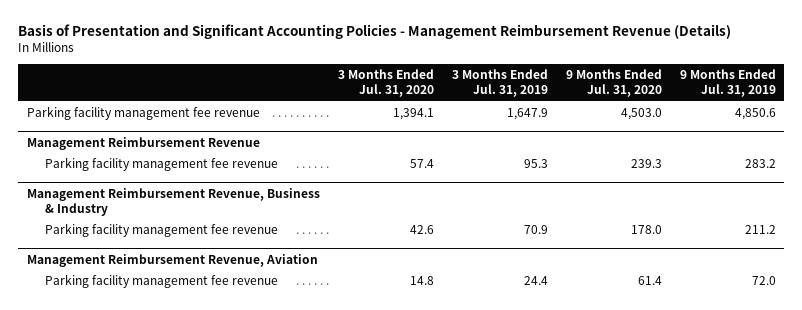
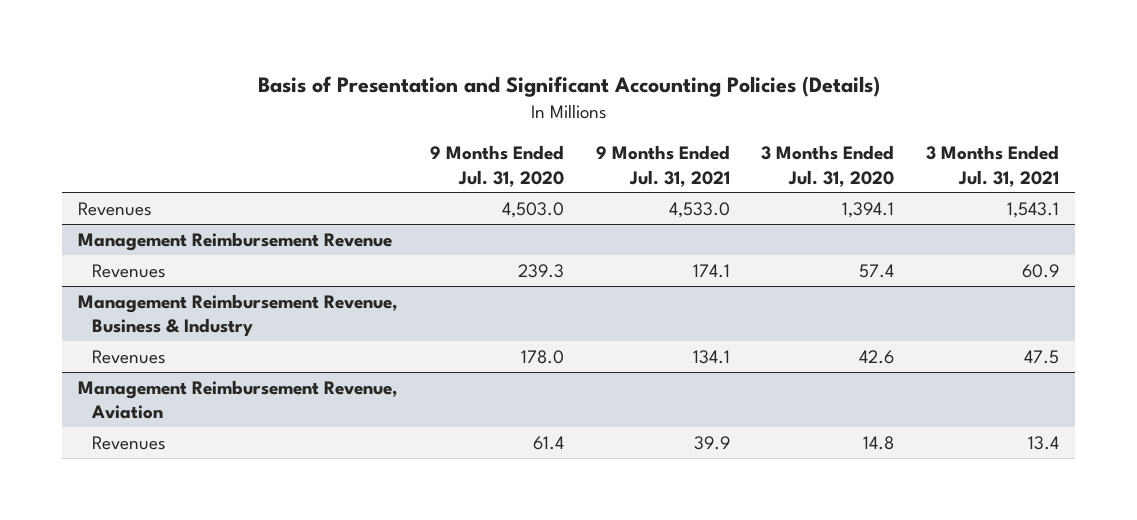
[17,24,731,40] Basis of Presentation and Significant Accounting Policies - Management Reimbursement Revenue (Details) -> [257,76,880,98] Basis of Presentation and Significant Accounting Policies (Details)
[451,69,548,97] 3 Months Ended Jul. 31, 2019 -> none
[679,69,776,97] 9 Months Ended Jul. 31, 2019 -> none
none -> [595,145,730,187] 9 Months Ended Jul. 31, 2021
none -> [926,145,1060,187] 3 Months Ended Jul. 31, 2021
[26,106,260,121] Parking facility management fee revenue -> [78,201,153,216] Revenues
[44,157,278,172] Parking facility management fee revenue -> [91,263,166,278] Revenues
[44,223,278,238] Parking facility management fee revenue -> [91,349,166,364] Revenues
[44,274,278,289] Parking facility management fee revenue -> [91,435,166,450] Revenues

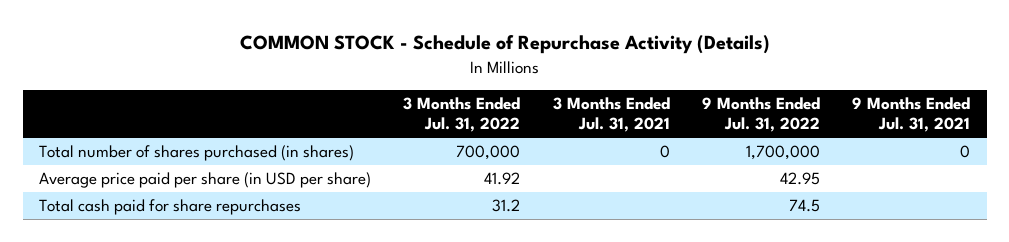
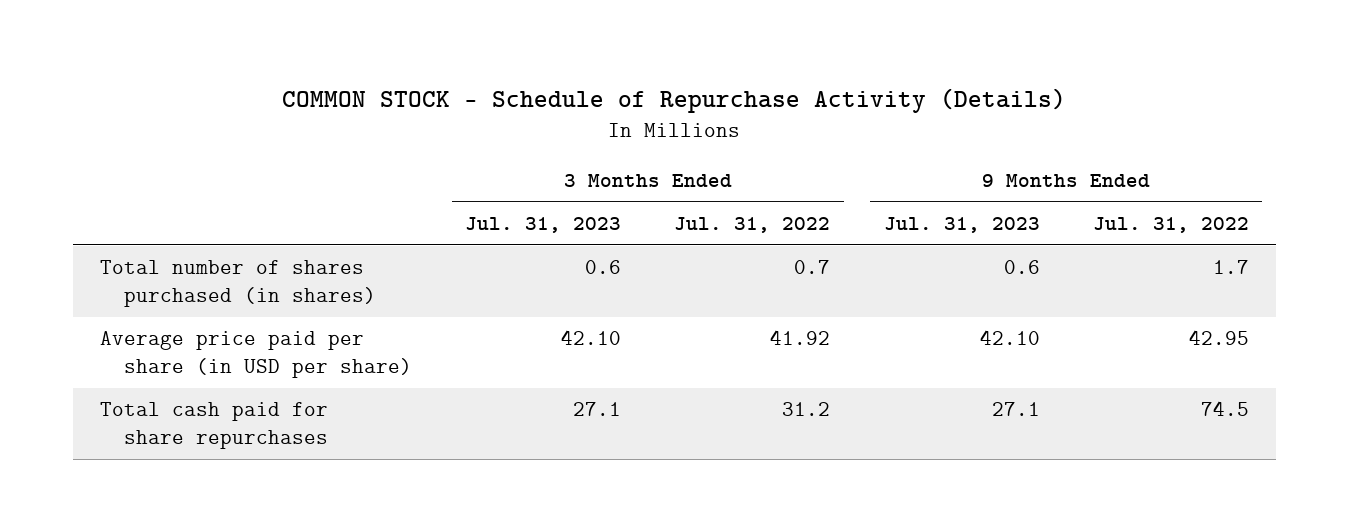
[552,97,670,133] 3 Months Ended Jul. 31, 2021 -> none
[852,97,971,133] 9 Months Ended Jul. 31, 2021 -> none
none -> [465,217,622,234] Jul. 31, 2023
none -> [883,217,1040,234] Jul. 31, 2023
[456,145,521,161] 700,000 -> [794,260,831,275] 0.7
[745,145,820,161] 1,700,000 -> [1213,260,1250,275] 1.7

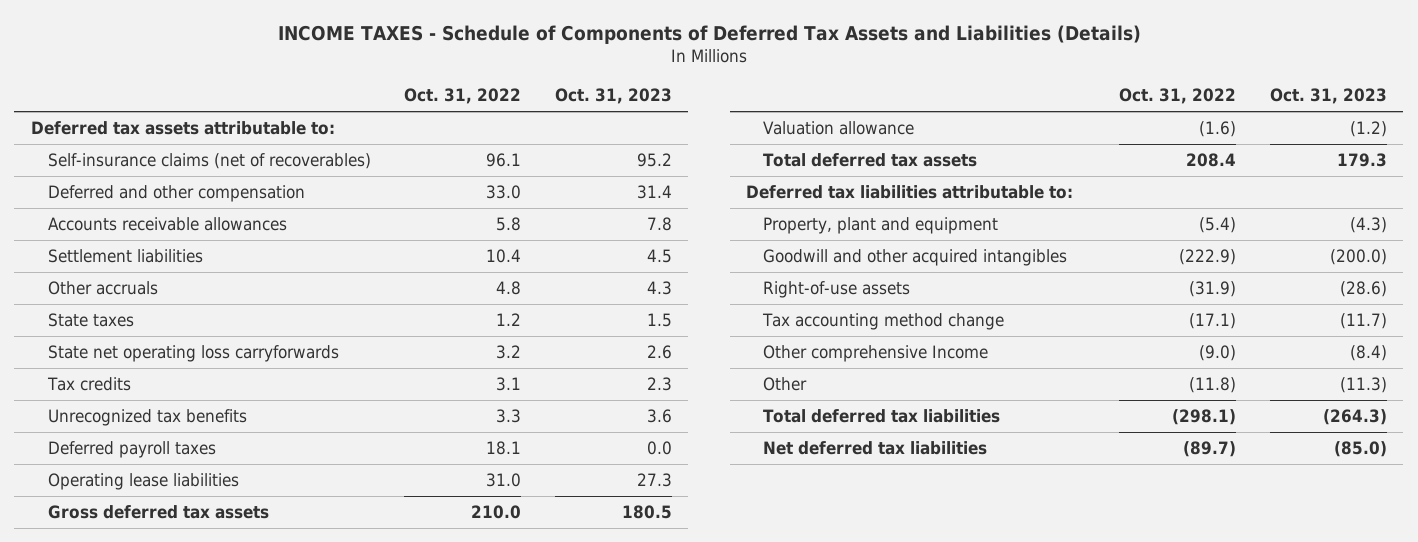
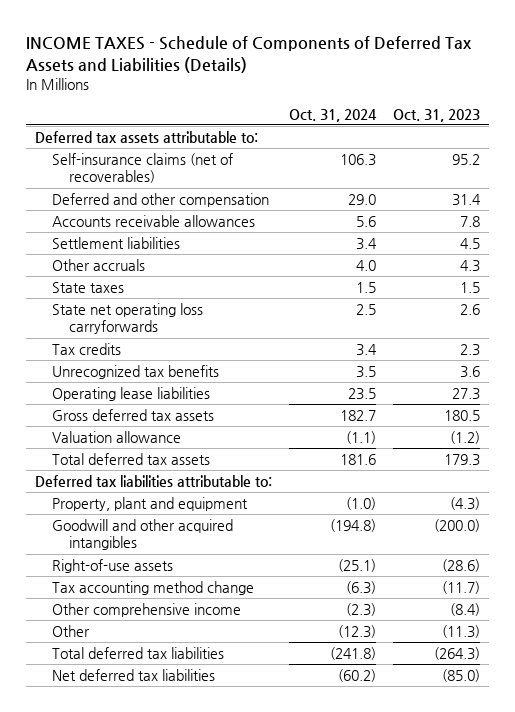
[404,88,522,105] Oct. 31, 2022 -> none
none -> [288,108,377,122] Oct. 31, 2024
[48,441,217,459] Deferred payroll taxes -> none
[763,345,989,363] Other comprehensive Income -> [52,603,242,618] Other comprehensive income

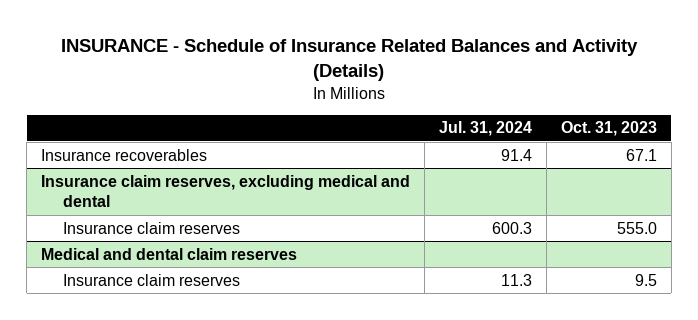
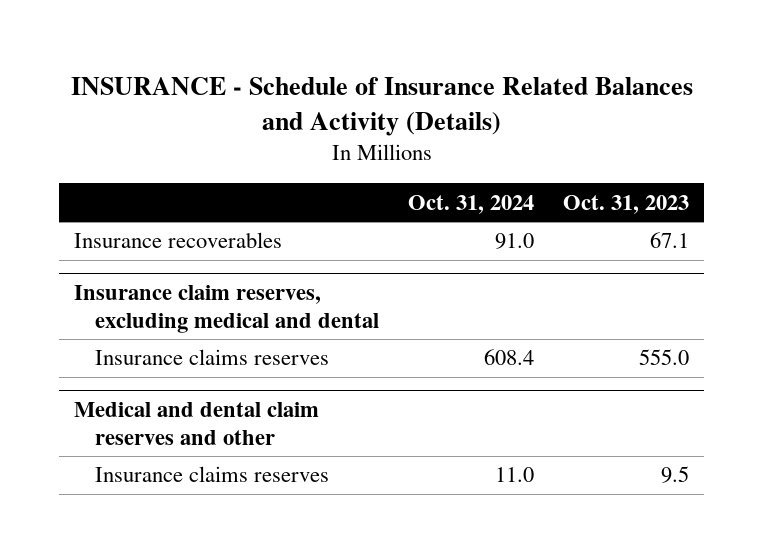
[438,121,532,137] Jul. 31, 2024 -> none
none -> [407,194,534,214] Oct. 31, 2024
[62,221,240,234] Insurance claim reserves -> [94,349,329,366] Insurance claims reserves
[41,247,298,260] Medical and dental claim reserves -> [74,402,320,445] Medical and dental claim reserves and other
[62,273,240,286] Insurance claim reserves -> [94,466,329,483] Insurance claims reserves

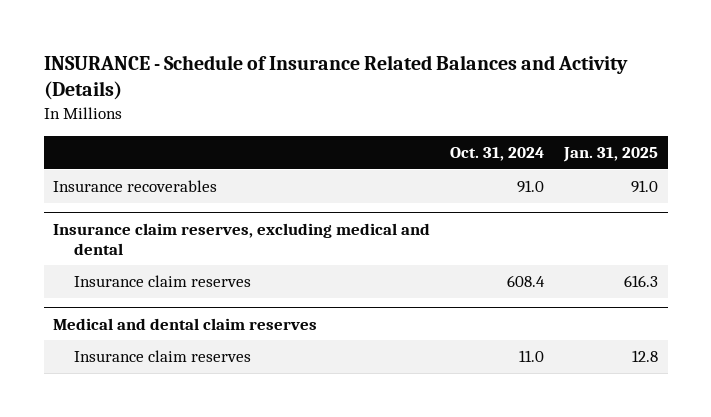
[563,194,690,214] Oct. 31, 2023 -> none
none -> [562,147,658,163] Jan. 31, 2025
[94,349,329,366] Insurance claims reserves -> [74,275,252,288] Insurance claim reserves
[74,402,320,445] Medical and dental claim reserves and other -> [53,317,318,330] Medical and dental claim reserves
[94,466,329,483] Insurance claims reserves -> [74,350,252,363] Insurance claim reserves

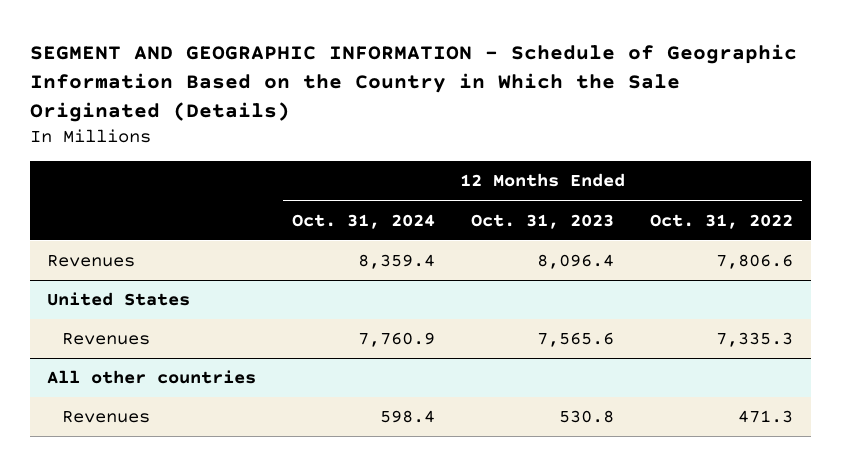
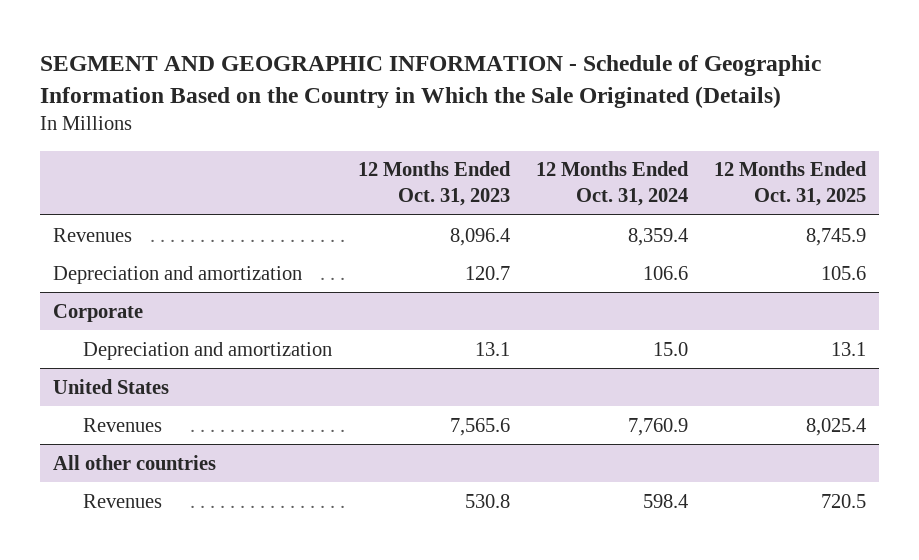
[650,213,794,229] Oct. 31, 2022 -> none
none -> [714,161,868,207] 12 Months Ended Oct. 31, 2025
none -> [52,265,302,284] Depreciation and amortization
none -> [52,303,143,322] Corporate
none -> [83,341,333,360] Depreciation and amortization

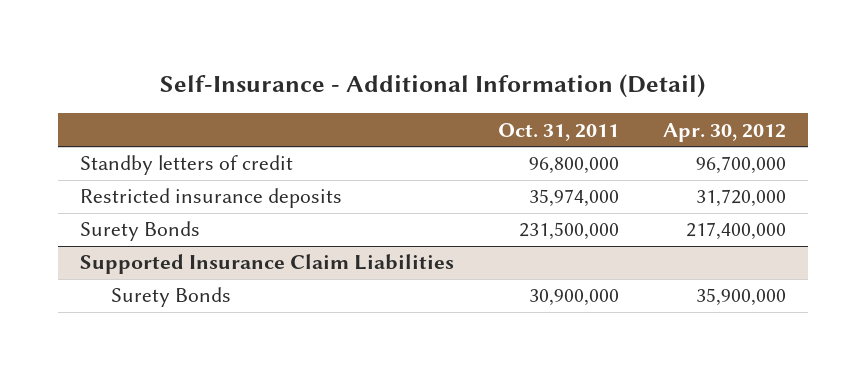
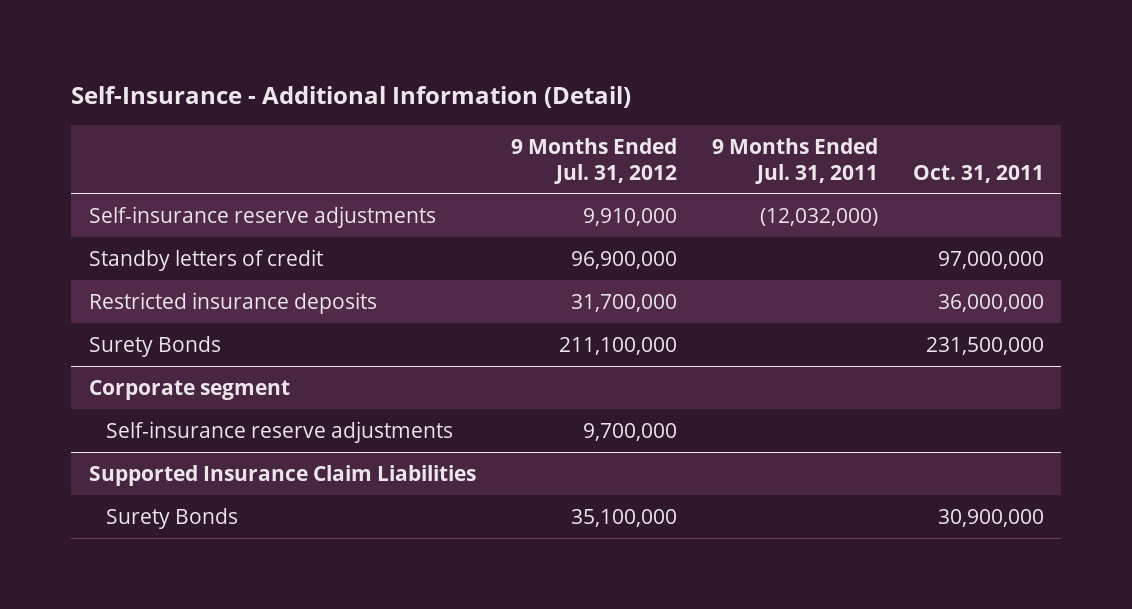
[663,122,787,142] Apr. 30, 2012 -> none
none -> [510,137,677,184] 9 Months Ended Jul. 31, 2012
none -> [711,137,878,184] 9 Months Ended Jul. 31, 2011
none -> [88,205,436,228] Self-insurance reserve adjustments
[529,157,620,175] 96,800,000 -> [937,250,1044,269] 97,000,000
[529,189,620,208] 35,974,000 -> [937,293,1044,312] 36,000,000
none -> [88,379,290,400] Corporate segment
none -> [105,420,453,443] Self-insurance reserve adjustments

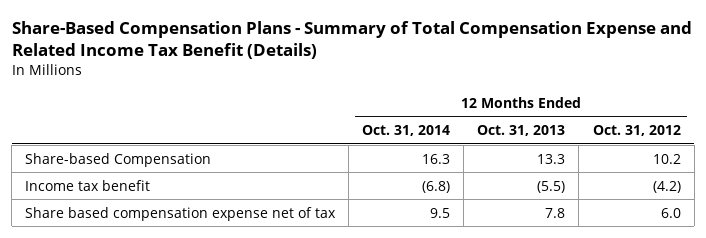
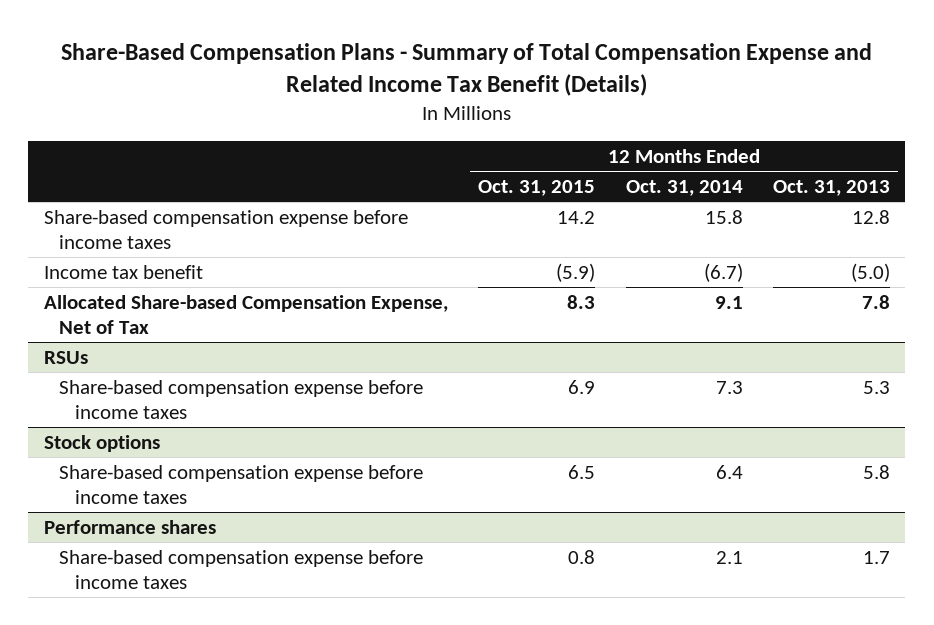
[592,125,681,137] Oct. 31, 2012 -> none
none -> [478,179,596,196] Oct. 31, 2015
[25,152,212,167] Share-based Compensation -> [43,209,408,249] Share-based compensation expense before income taxes
[422,153,451,164] 16.3 -> [704,209,743,224] 15.8
[537,153,566,164] 13.3 -> [852,209,891,224] 12.8
[422,180,451,193] (6.8) -> [703,262,743,282] (6.7)
[537,180,566,193] (5.5) -> [851,262,891,282] (5.0)
[25,206,337,221] Share based compensation expense net of tax -> [43,294,448,334] Allocated Share-based Compensation Expense, Net of Tax
[430,207,451,218] 9.5 -> [714,295,743,309] 9.1
none -> [43,350,88,364] RSUs
none -> [59,379,424,419] Share-based compensation expense before income taxes
none -> [43,434,160,452] Stock options
none -> [59,464,424,504] Share-based compensation expense before income taxes
none -> [43,519,216,534] Performance shares
none -> [59,549,424,589] Share-based compensation expense before income taxes

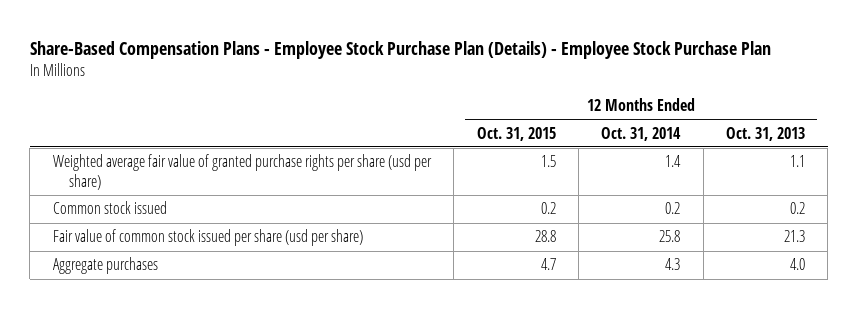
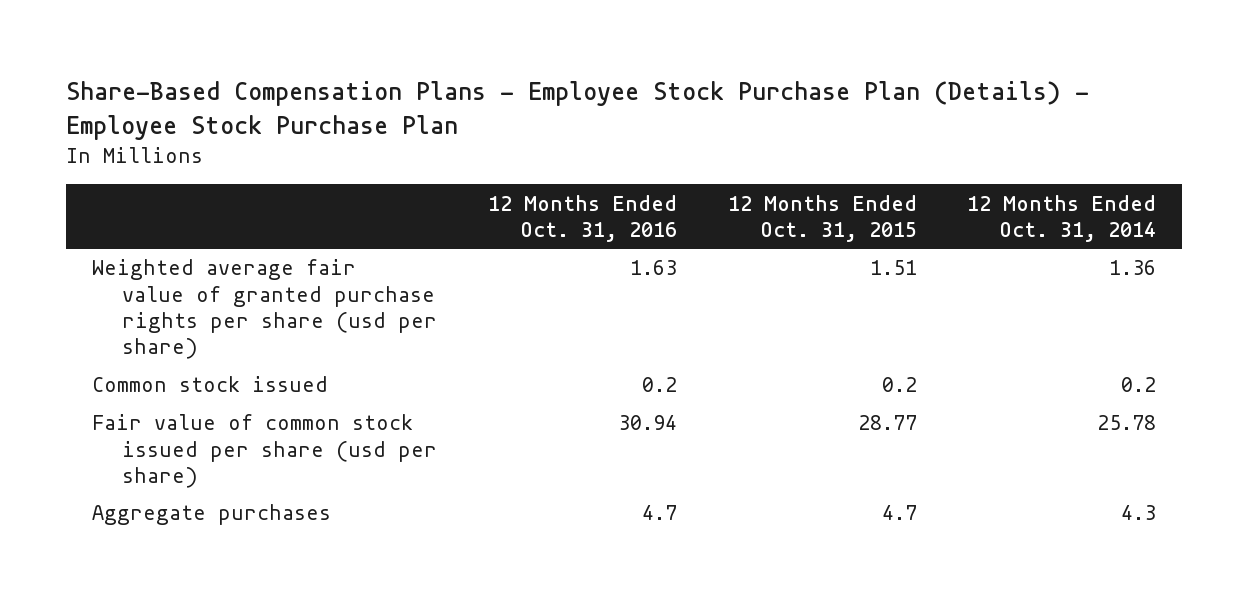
[726,126,806,141] Oct. 31, 2013 -> none
none -> [488,194,678,242] 12 Months Ended Oct. 31, 2016
[540,155,556,168] 1.5 -> [869,260,917,276] 1.51
[665,155,682,168] 1.4 -> [1109,260,1157,276] 1.36
[534,230,556,243] 28.8 -> [857,415,917,431] 28.77
[659,230,681,243] 25.8 -> [1097,415,1157,431] 25.78

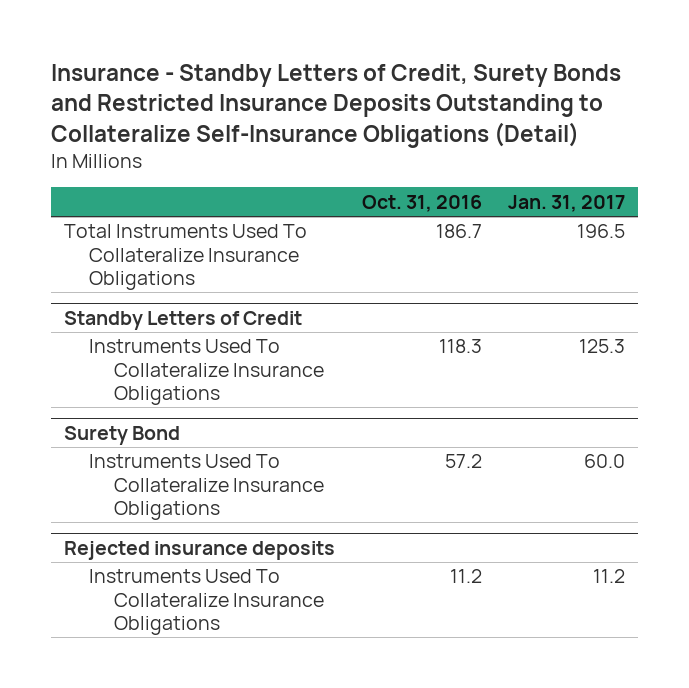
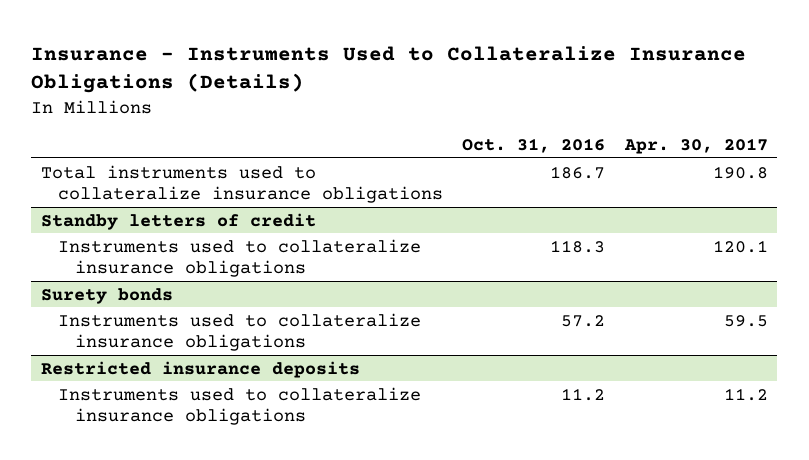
[50,63,621,148] Insurance - Standby Letters of Credit, Surety Bonds and Restricted Insurance Deposits Outstanding to Collateralize Self-Insurance Obligations (Detail) -> [31,45,747,94] Insurance - Instruments Used to Collateralize Insurance Obligations (Details)
[508,194,626,212] Jan. 31, 2017 -> none
none -> [623,137,768,154] Apr. 30, 2017
[63,224,307,290] Total Instruments Used To Collateralize Insurance Obligations -> [41,164,443,203] Total instruments used to collateralize insurance obligations
[63,311,302,331] Standby Letters of Credit -> [41,212,317,230] Standby letters of credit
[88,339,324,405] Instruments Used To Collateralize Insurance Obligations -> [57,238,421,277] Instruments used to collateralize insurance obligations
[63,426,180,446] Surety Bond -> [41,287,174,304] Surety bonds
[88,454,324,520] Instruments Used To Collateralize Insurance Obligations -> [57,312,421,351] Instruments used to collateralize insurance obligations
[63,541,335,561] Rejected insurance deposits -> [41,360,361,378] Restricted insurance deposits
[88,569,324,635] Instruments Used To Collateralize Insurance Obligations -> [57,386,421,425] Instruments used to collateralize insurance obligations

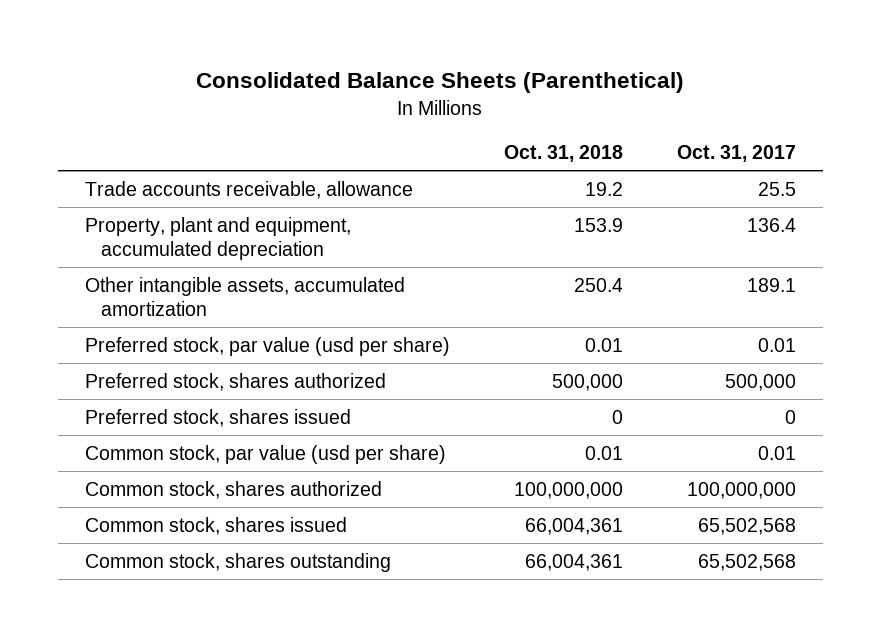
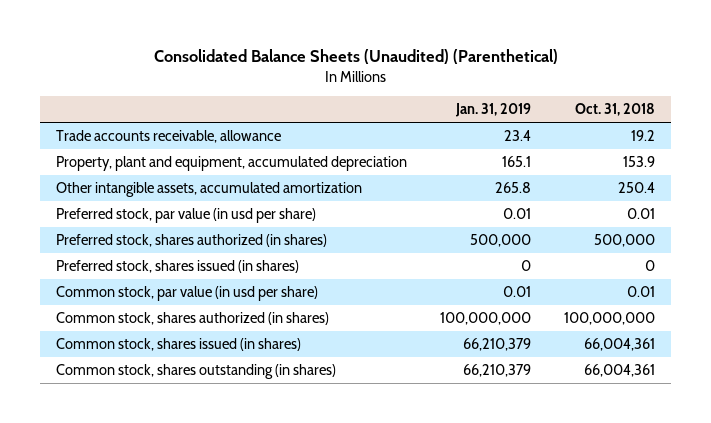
[196,72,685,94] Consolidated Balance Sheets (Parenthetical) -> [153,49,558,65] Consolidated Balance Sheets (Unaudited) (Parenthetical)
[677,145,797,163] Oct. 31, 2017 -> none
none -> [455,103,532,118] Jan. 31, 2019
[84,336,450,356] Preferred stock, par value (usd per share) -> [56,208,317,224] Preferred stock, par value (in usd per share)
[84,372,386,391] Preferred stock, shares authorized -> [56,234,328,248] Preferred stock, shares authorized (in shares)
[84,408,351,427] Preferred stock, shares issued -> [56,260,300,274] Preferred stock, shares issued (in shares)
[84,444,446,464] Common stock, par value (usd per share) -> [56,286,319,302] Common stock, par value (in usd per share)
[84,480,382,499] Common stock, shares authorized -> [56,312,330,326] Common stock, shares authorized (in shares)
[84,516,347,535] Common stock, shares issued -> [56,338,302,352] Common stock, shares issued (in shares)
[84,552,391,572] Common stock, shares outstanding -> [56,364,337,380] Common stock, shares outstanding (in shares)

